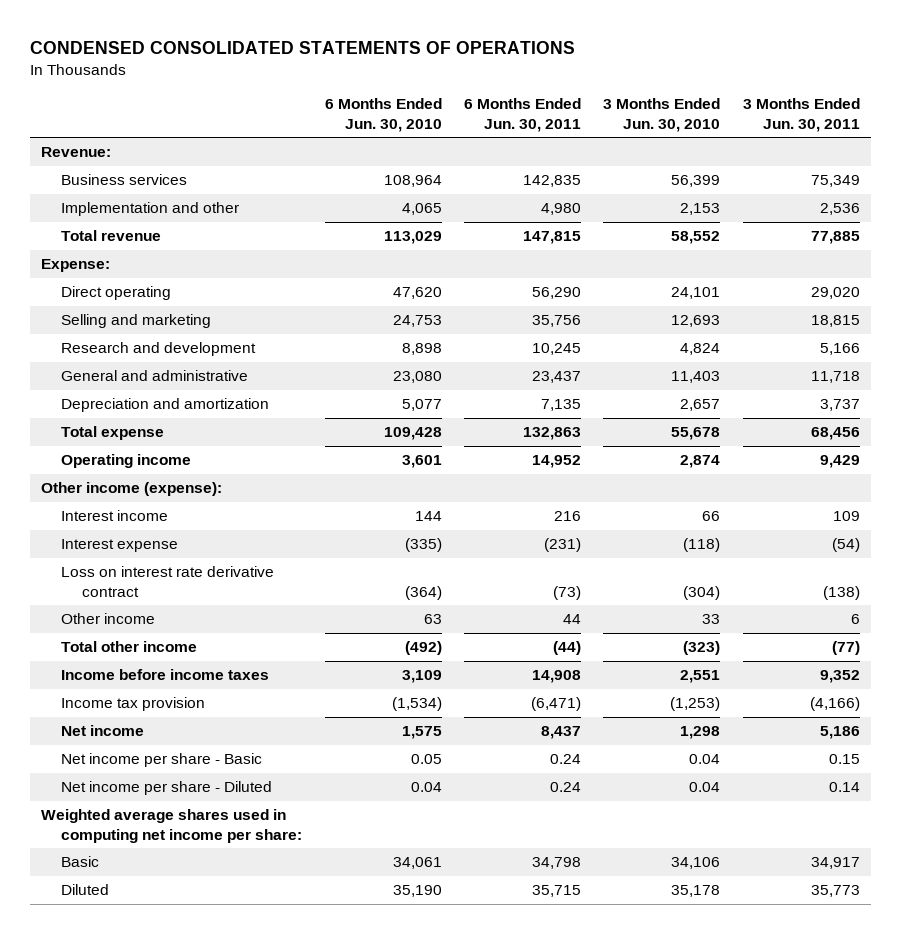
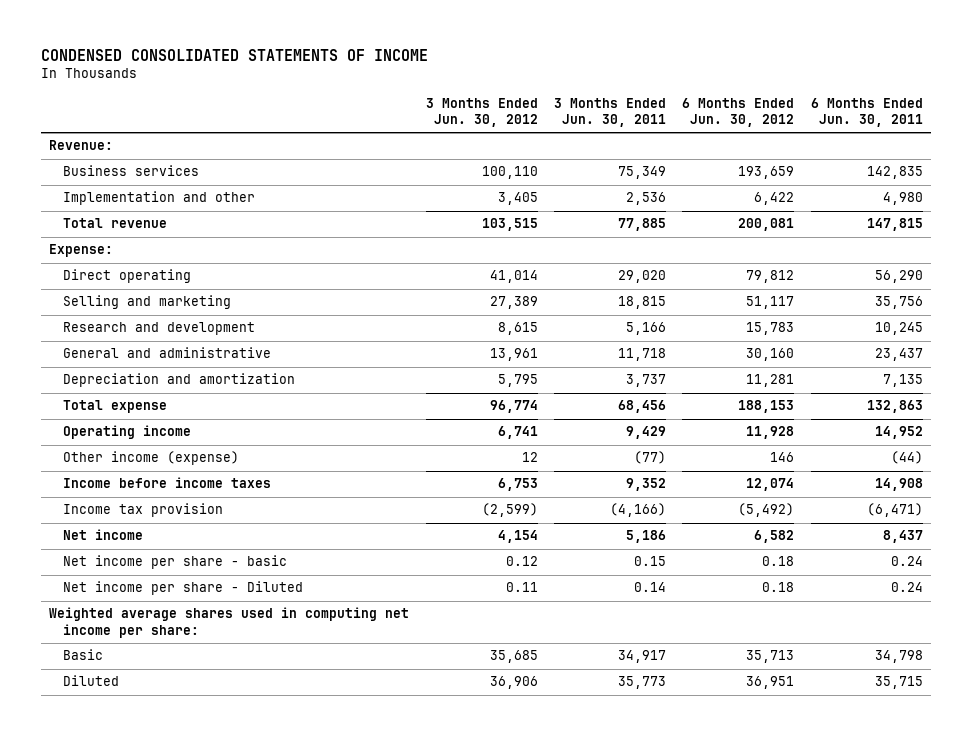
[29,40,575,54] CONDENSED CONSOLIDATED STATEMENTS OF OPERATIONS -> [41,48,429,61] CONDENSED CONSOLIDATED STATEMENTS OF INCOME
[324,98,442,132] 6 Months Ended Jun. 30, 2010 -> none
[603,98,721,132] 3 Months Ended Jun. 30, 2010 -> none
none -> [425,97,538,128] 3 Months Ended Jun. 30, 2012
none -> [682,97,795,128] 6 Months Ended Jun. 30, 2012
[41,482,223,497] Other income (expense): -> none
[61,510,169,522] Interest income -> none
[61,539,179,553] Interest expense -> none
[61,566,275,597] Loss on interest rate derivative contract -> none
[61,613,156,625] Other income -> none
[61,641,198,653] Total other income -> [63,451,240,466] Other income (expense)
[61,753,263,768] Net income per share - Basic -> [63,555,288,570] Net income per share - basic

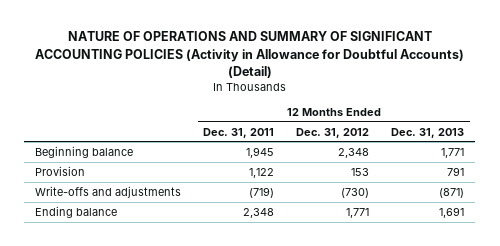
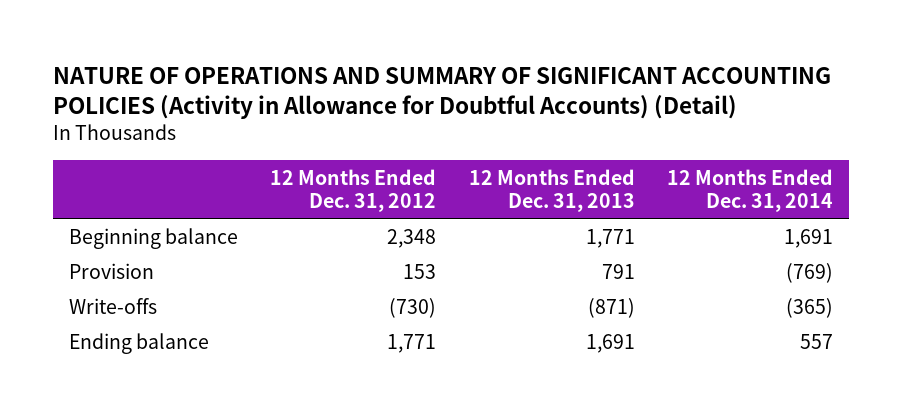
[203,127,275,138] Dec. 31, 2011 -> none
none -> [666,168,833,212] 12 Months Ended Dec. 31, 2014
[35,185,182,198] Write-offs and adjustments -> [69,297,158,314] Write-offs

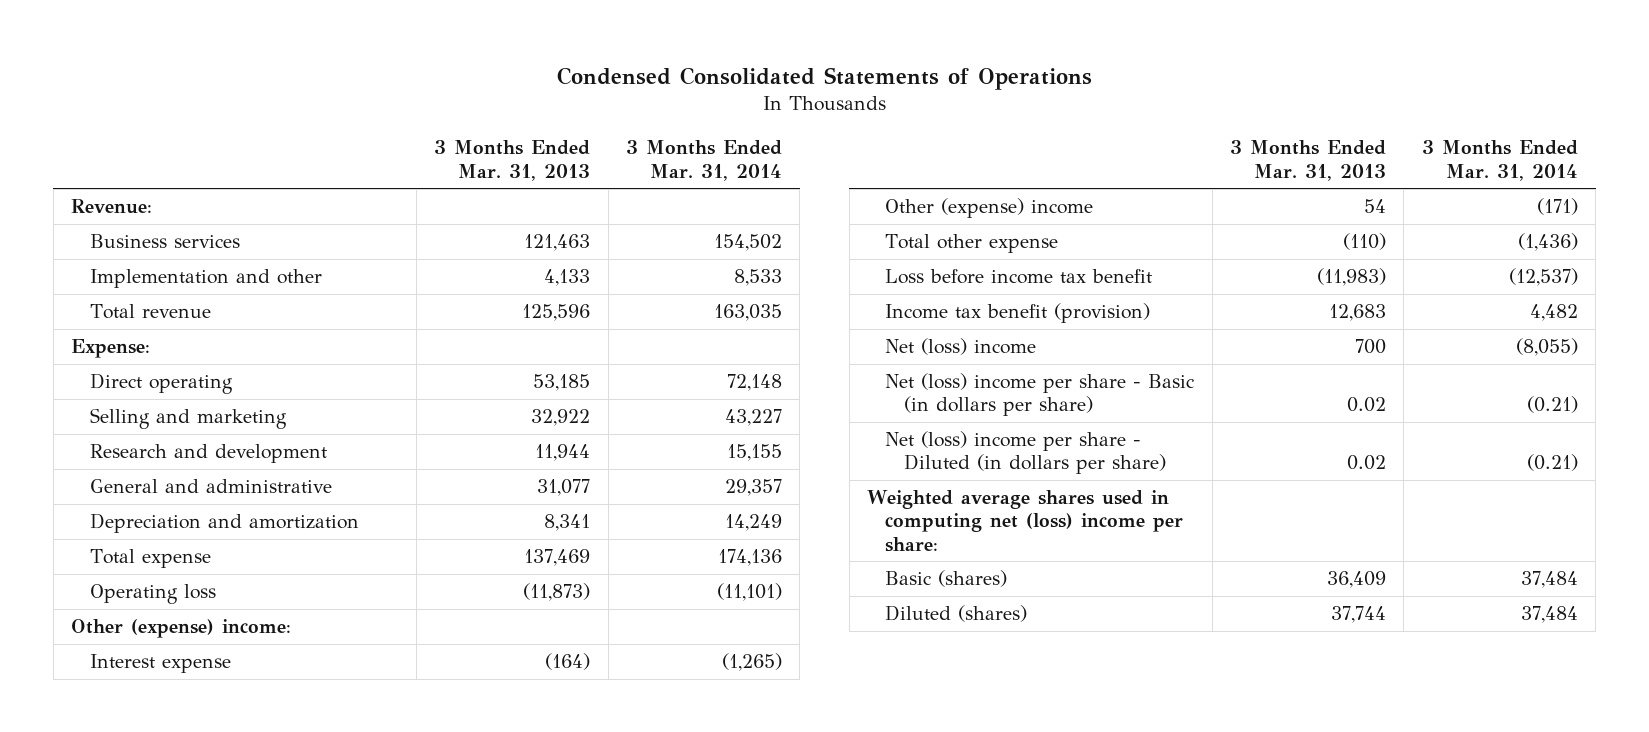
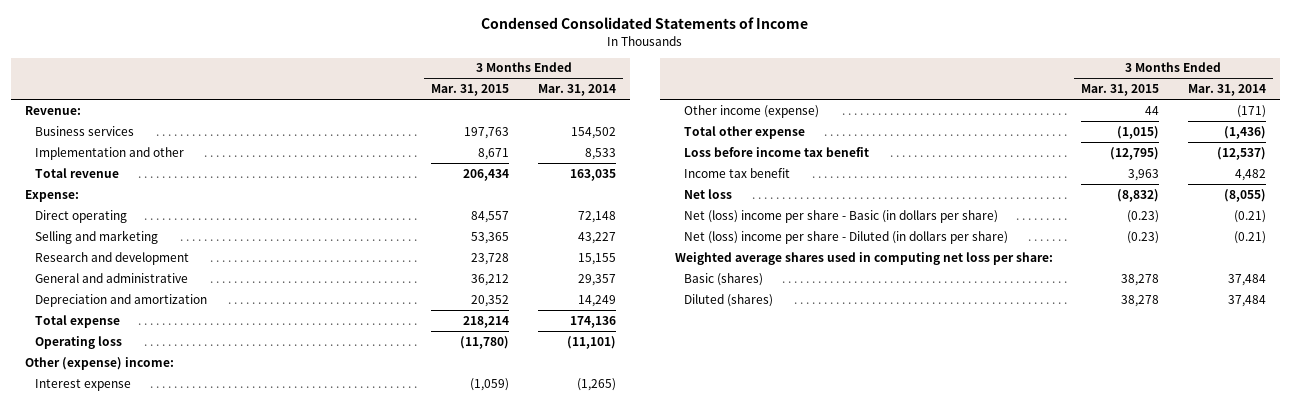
[556,66,1092,90] Condensed Consolidated Statements of Operations -> [481,17,809,30] Condensed Consolidated Statements of Income
[434,140,591,181] 3 Months Ended Mar. 31, 2013 -> none
none -> [431,84,510,97] Mar. 31, 2015
[885,198,1094,219] Other (expense) income -> [684,104,820,118] Other income (expense)
[885,303,1151,324] Income tax benefit (provision) -> [684,167,791,178] Income tax benefit
[885,338,1037,356] Net (loss) income -> [684,188,733,199] Net loss
[866,490,1184,552] Weighted average shares used in computing net (loss) income per share: -> [674,251,1053,265] Weighted average shares used in computing net loss per share:

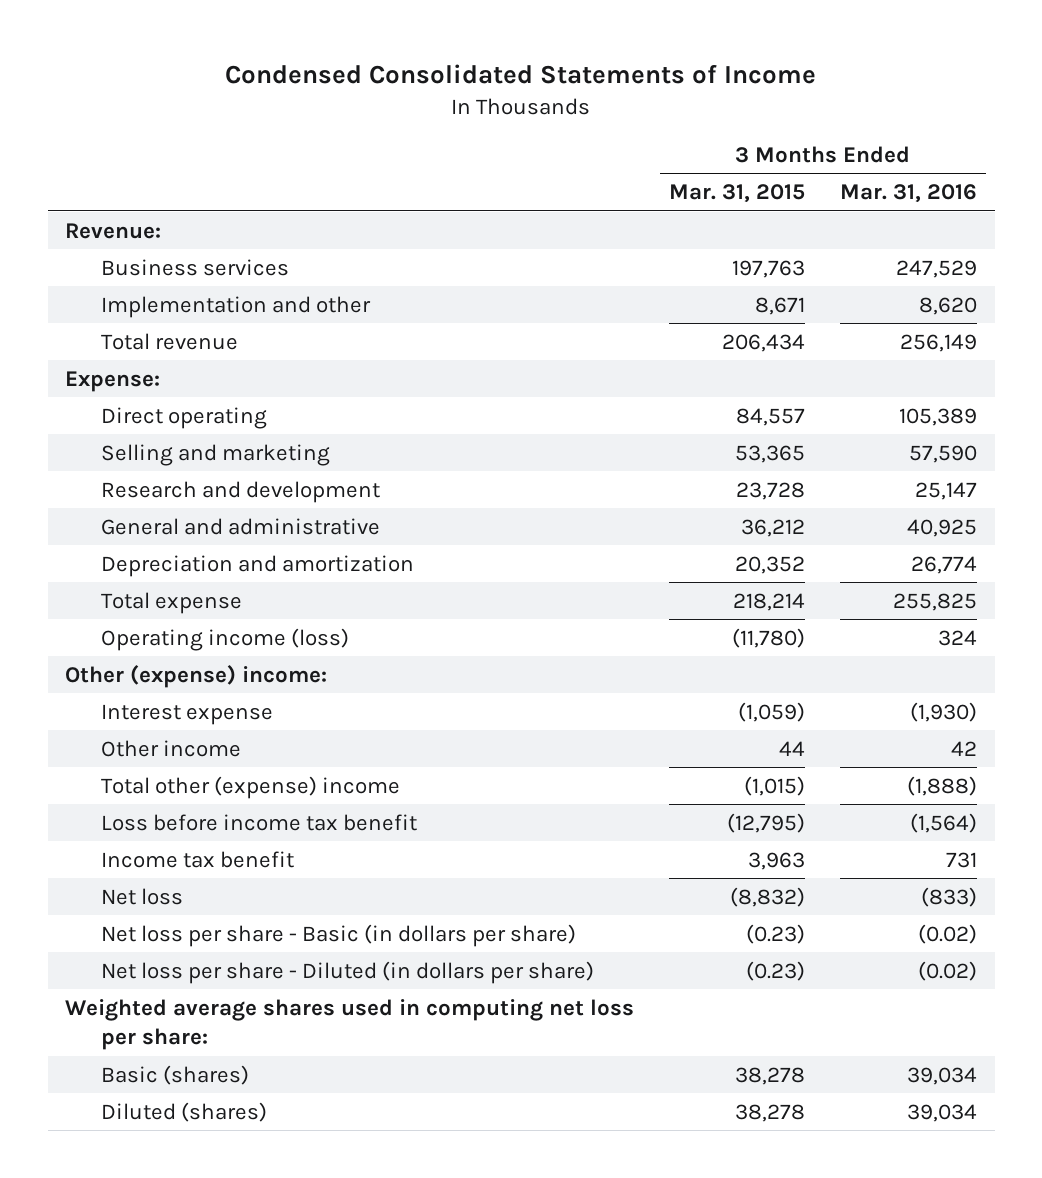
[537,84,616,97] Mar. 31, 2014 -> none
none -> [840,184,978,204] Mar. 31, 2016
[34,335,122,349] Operating loss -> [100,627,349,651] Operating income (loss)
[684,104,820,118] Other income (expense) -> [100,739,241,757] Other income
[684,125,806,139] Total other expense -> [100,775,400,799] Total other (expense) income
[684,209,999,223] Net (loss) income per share - Basic (in dollars per share) -> [100,923,576,947] Net loss per share - Basic (in dollars per share)
[684,230,1009,244] Net (loss) income per share - Diluted (in dollars per share) -> [100,960,594,984] Net loss per share - Diluted (in dollars per share)

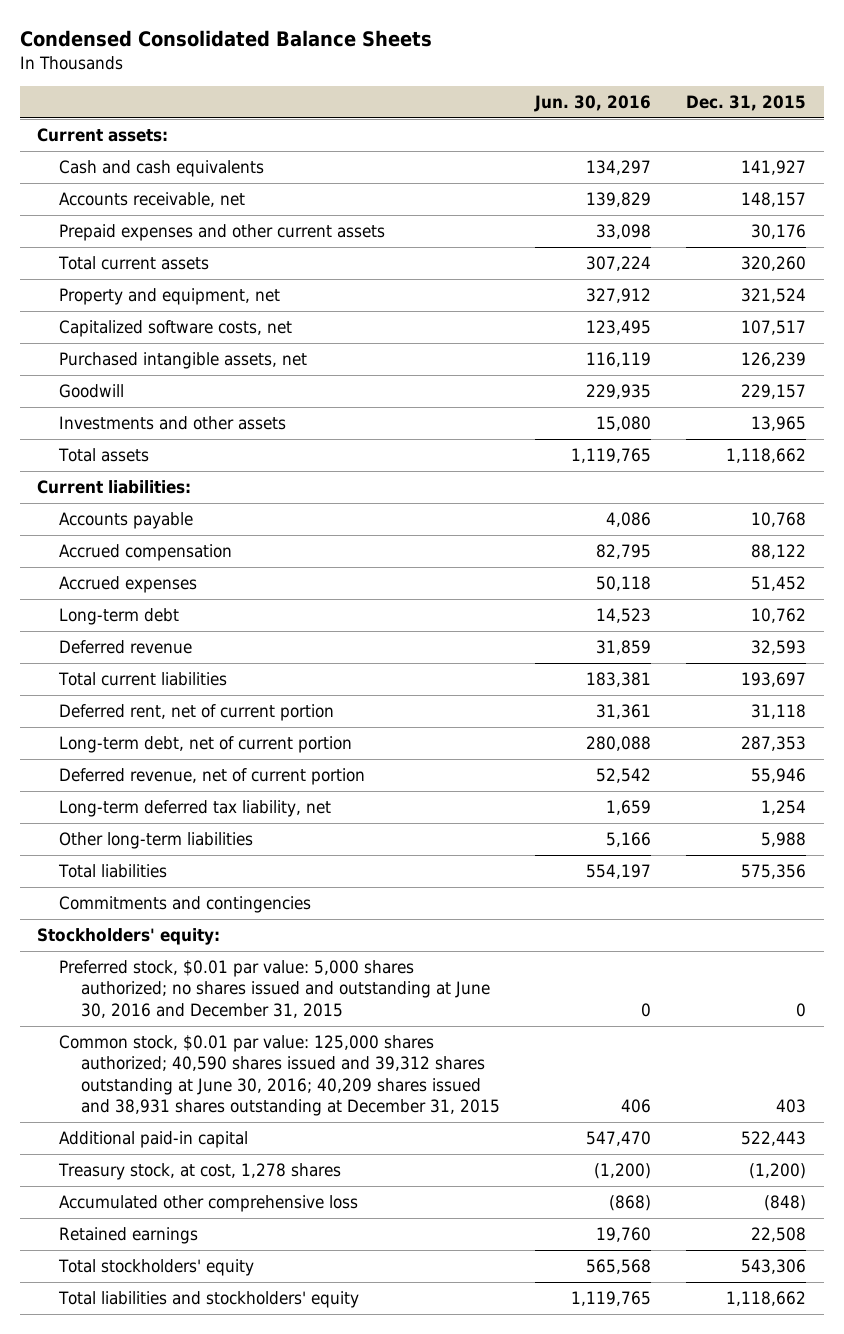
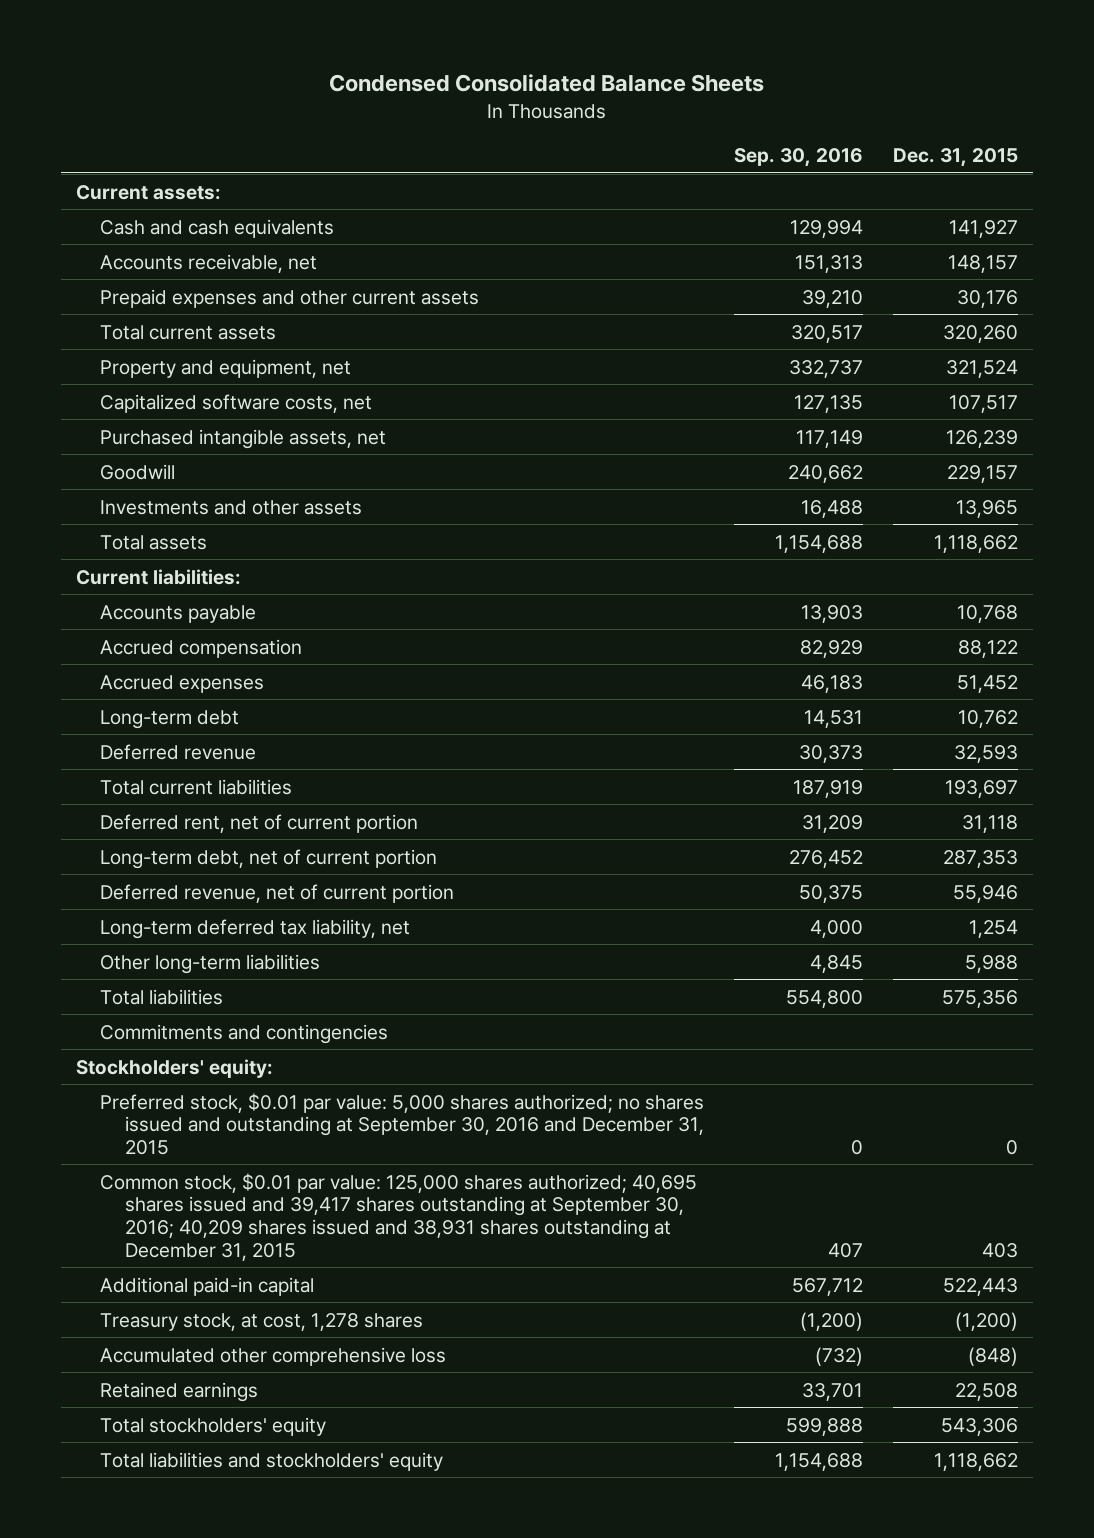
[534,95,652,113] Jun. 30, 2016 -> none
none -> [734,148,864,168] Sep. 30, 2016
[59,960,490,1018] Preferred stock, $0.01 par value: 5,000 shares authorized; no shares issued and outstanding at June 30, 2016 and December 31, 2015 -> [100,1092,705,1155] Preferred stock, $0.01 par value: 5,000 shares authorized; no shares issued and outstanding at September 30, 2016 and December 31, 2015
[59,1035,500,1117] Common stock, $0.01 par value: 125,000 shares authorized; 40,590 shares issued and 39,312 shares outstanding at June 30, 2016; 40,209 shares issued and 38,931 shares outstanding at December 31, 2015 -> [100,1172,698,1261] Common stock, $0.01 par value: 125,000 shares authorized; 40,695 shares issued and 39,417 shares outstanding at September 30, 2016; 40,209 shares issued and 38,931 shares outstanding at December 31, 2015

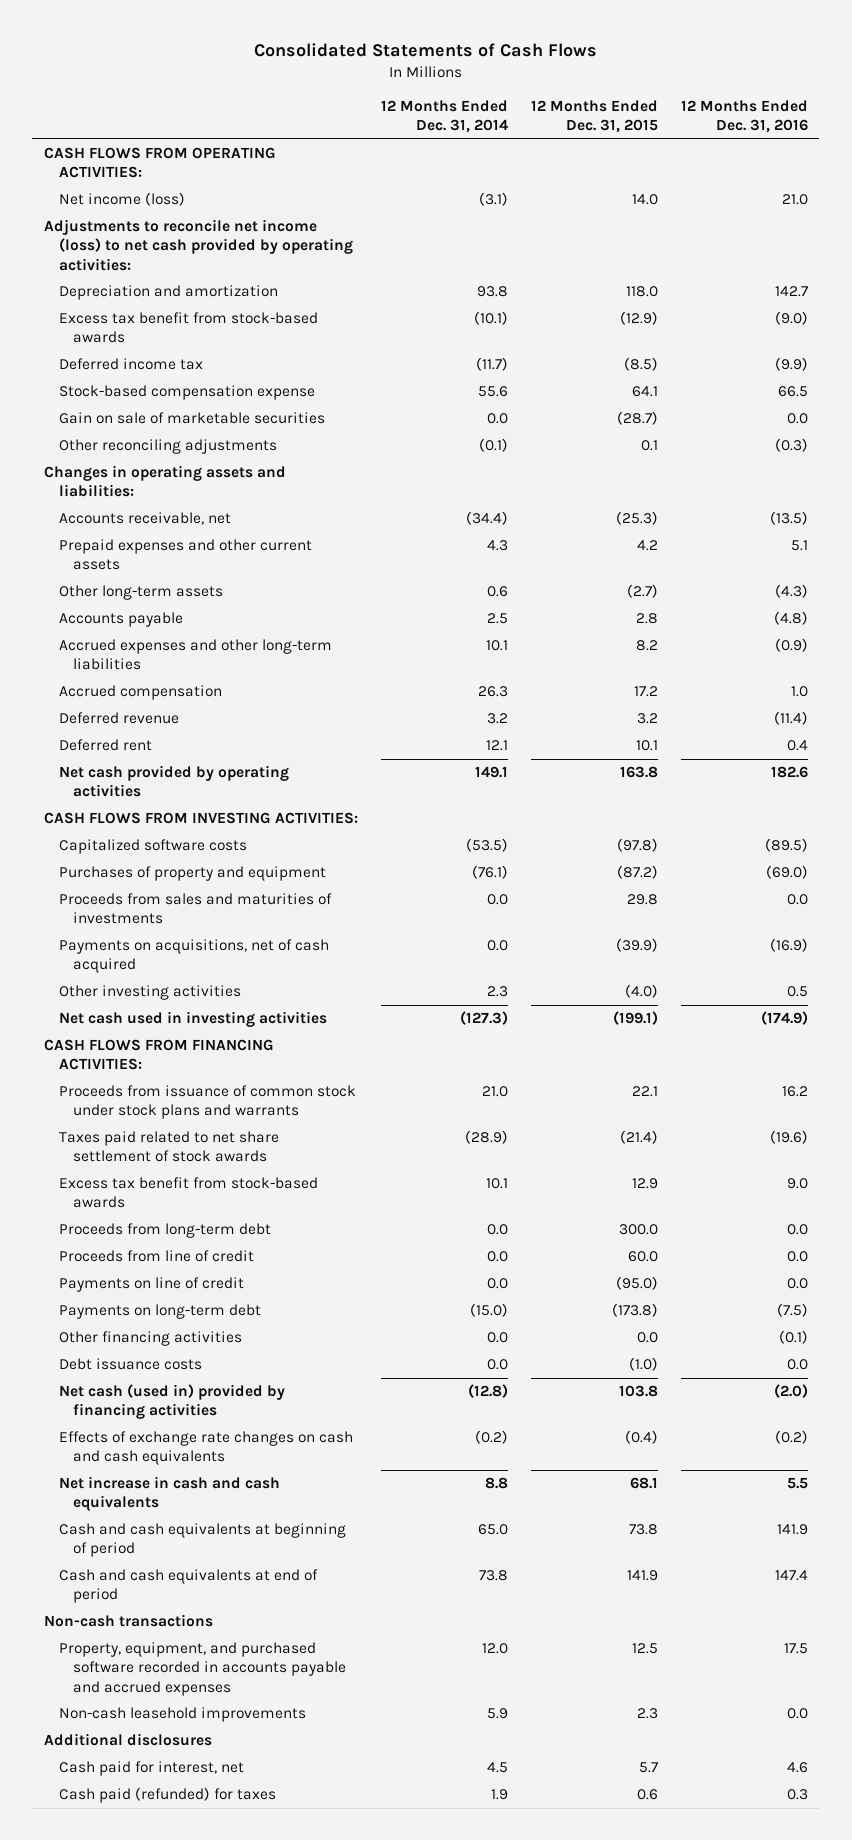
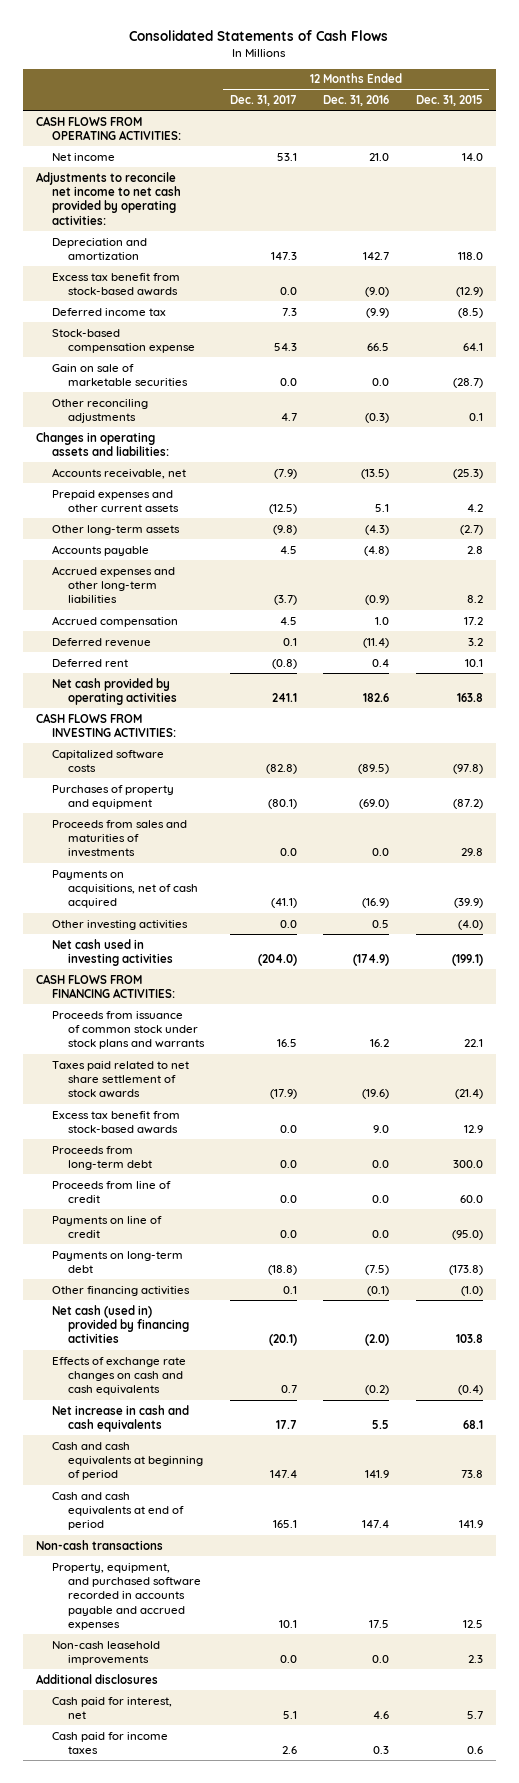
[380,100,508,134] 12 Months Ended Dec. 31, 2014 -> none
none -> [230,94,298,106] Dec. 31, 2017
[58,192,185,207] Net income (loss) -> [51,152,115,161] Net income
[43,219,353,271] Adjustments to reconcile net income (loss) to net cash provided by operating activities: -> [36,171,181,225] Adjustments to reconcile net income to net cash provided by operating activities:
[58,1358,202,1371] Debt issuance costs -> none
[636,1332,658,1344] 0.0 -> [460,1285,483,1296] (1.0)
[58,1787,276,1804] Cash paid (refunded) for taxes -> [51,1731,168,1754] Cash paid for income taxes

